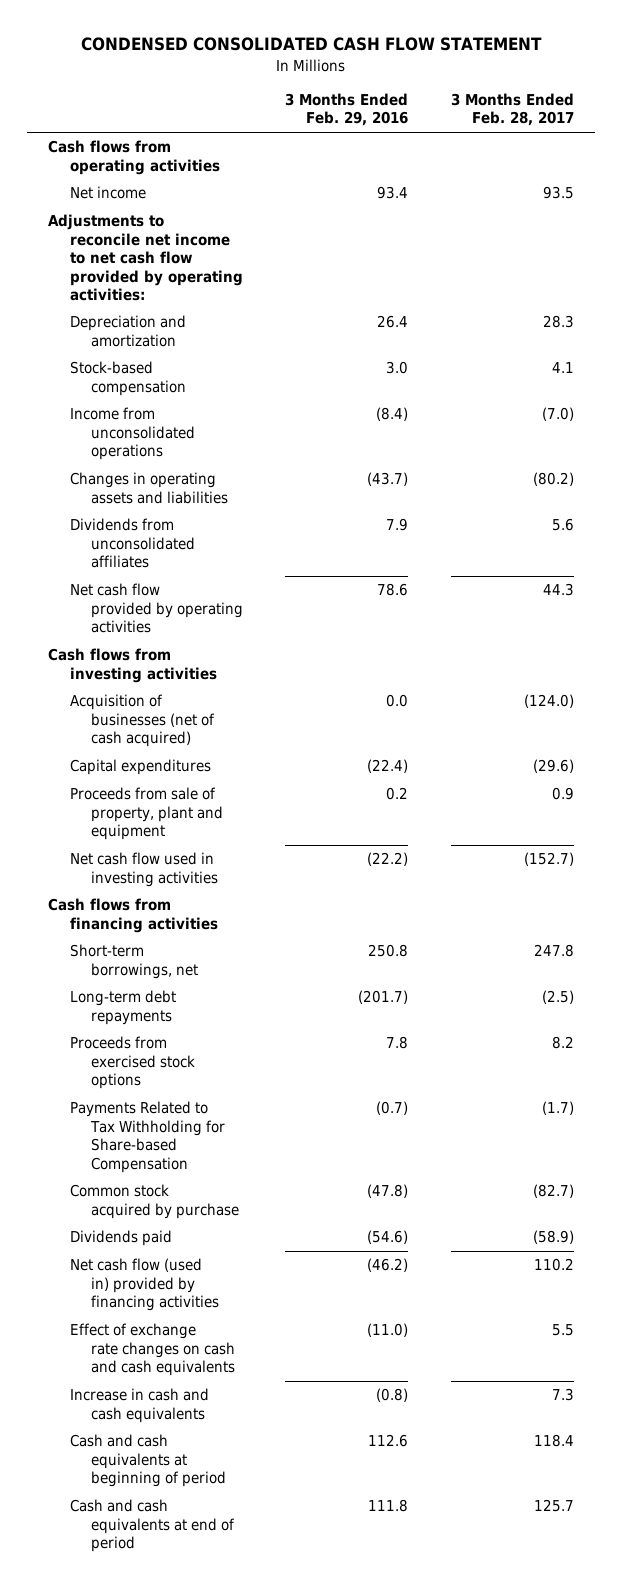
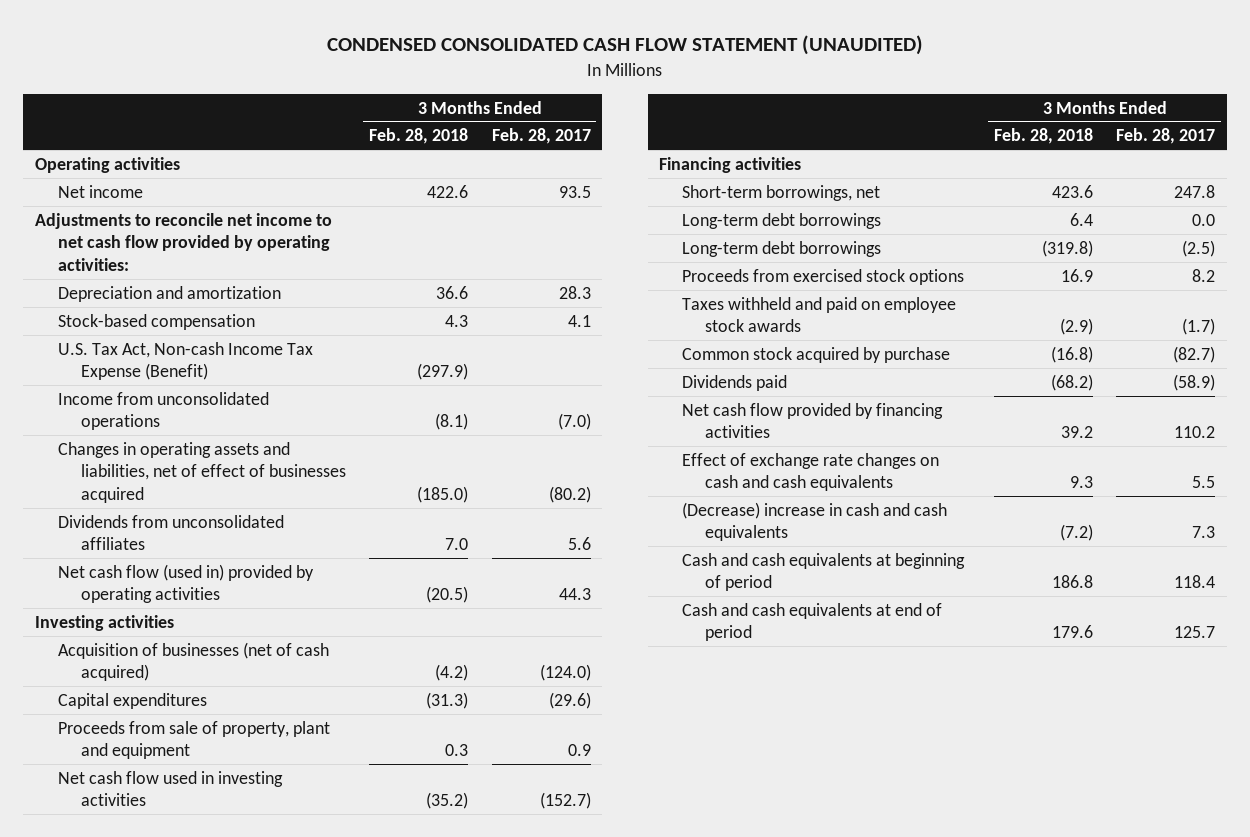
[80,37,542,52] CONDENSED CONSOLIDATED CASH FLOW STATEMENT -> [326,35,923,56] CONDENSED CONSOLIDATED CASH FLOW STATEMENT (UNAUDITED)
[285,93,409,127] 3 Months Ended Feb. 29, 2016 -> none
none -> [369,128,469,145] Feb. 28, 2018
[48,140,220,175] Cash flows from operating activities -> [34,156,180,173] Operating activities
none -> [57,341,313,381] U.S. Tax Act, Non-cash Income Tax Expense (Benefit)
[69,472,229,504] Changes in operating assets and liabilities -> [57,441,346,504] Changes in operating assets and liabilities, net of effect of businesses acquired
[69,583,244,634] Net cash flow provided by operating activities -> [57,563,314,604] Net cash flow (used in) provided by operating activities
[48,648,217,683] Cash flows from investing activities -> [34,614,174,631] Investing activities
[48,898,218,933] Cash flows from financing activities -> [659,156,802,173] Financing activities
none -> [682,212,882,229] Long-term debt borrowings
[69,990,176,1025] Long-term debt repayments -> [682,240,882,257] Long-term debt borrowings
[69,1101,226,1173] Payments Related to Tax Withholding for Share-based Compensation -> [682,296,957,333] Taxes withheld and paid on employee stock awards
[69,1258,220,1312] Net cash flow (used in) provided by financing activities -> [682,402,944,439] Net cash flow provided by financing activities
[69,1388,209,1423] Increase in cash and cash equivalents -> [682,501,948,542] (Decrease) increase in cash and cash equivalents

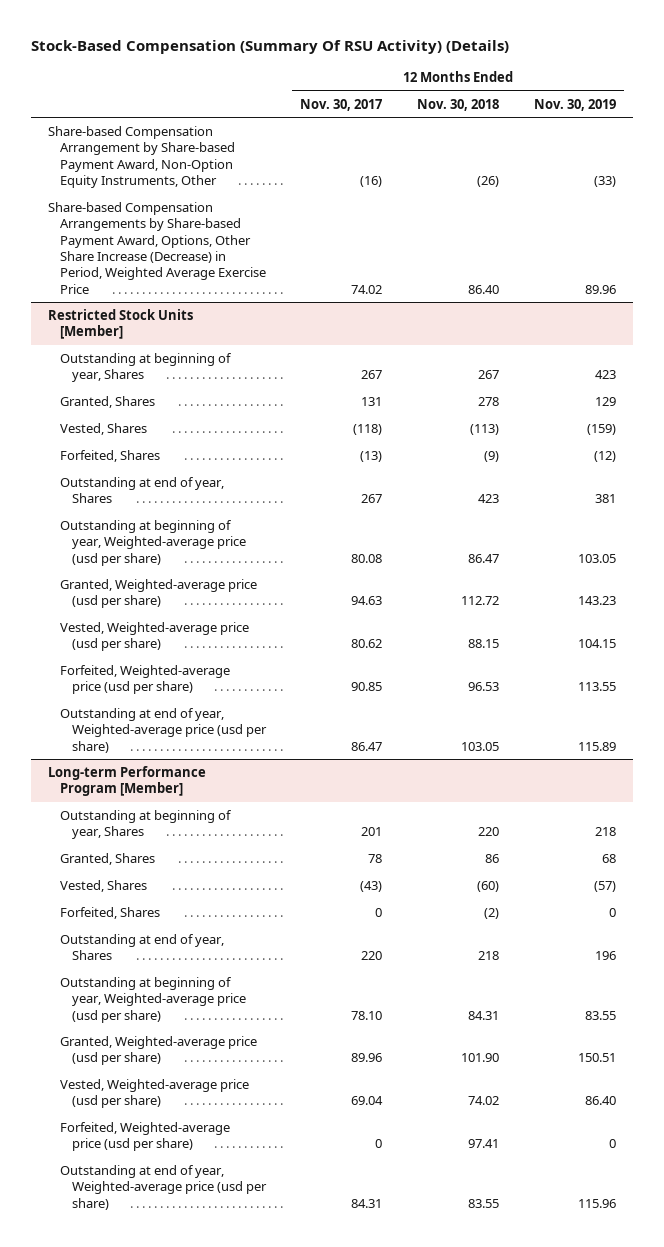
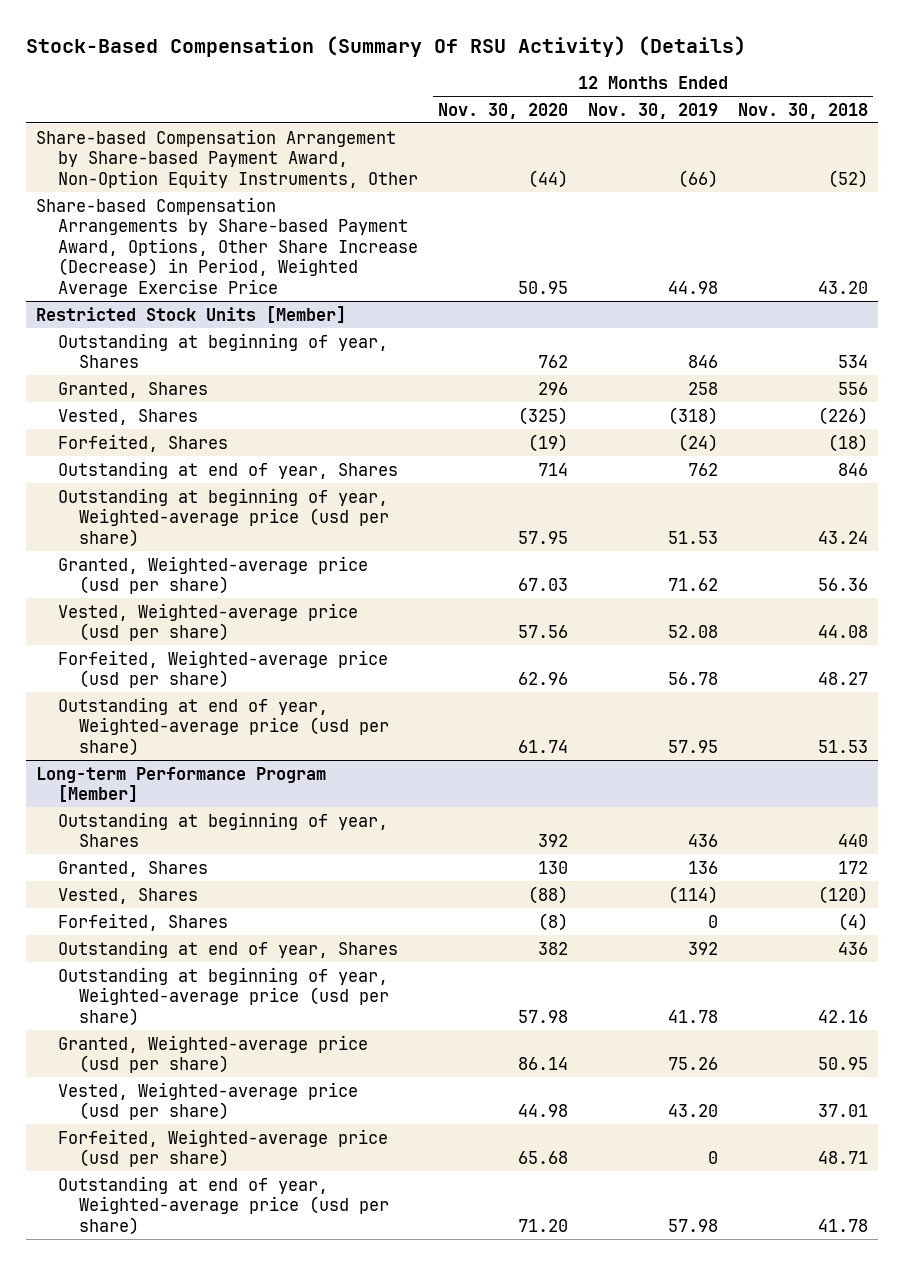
[300,98,383,111] Nov. 30, 2017 -> none
none -> [437,102,568,119] Nov. 30, 2020
[476,176,499,188] (26) -> [827,169,868,188] (52)
[593,176,616,188] (33) -> [677,169,718,188] (66)
[467,284,499,294] 86.40 -> [817,280,868,294] 43.20
[584,284,616,294] 89.96 -> [667,280,718,294] 44.98
[477,370,499,380] 267 -> [837,355,868,369] 534
[594,370,616,380] 423 -> [687,355,718,369] 846
[477,397,499,407] 278 -> [837,381,868,395] 556
[594,397,616,407] 129 -> [687,381,718,395] 258
[469,424,499,436] (113) -> [817,406,868,425] (226)
[586,424,616,436] (159) -> [667,406,718,425] (318)
[483,451,499,463] (9) -> [827,433,868,452] (18)
[593,451,616,463] (12) -> [677,433,718,452] (24)
[477,494,499,504] 423 -> [837,462,868,476] 846
[594,494,616,504] 381 -> [687,462,718,476] 762
[467,553,499,563] 86.47 -> [817,530,868,544] 43.24
[577,553,616,563] 103.05 -> [667,530,718,544] 51.53
[460,596,499,606] 112.72 -> [817,578,868,592] 56.36
[577,596,616,606] 143.23 -> [667,578,718,592] 71.62
[467,639,499,649] 88.15 -> [817,625,868,639] 44.08
[577,639,616,649] 104.15 -> [667,625,718,639] 52.08
[467,682,499,692] 96.53 -> [817,672,868,686] 48.27
[577,682,616,692] 113.55 -> [667,672,718,686] 56.78
[460,741,499,751] 103.05 -> [817,739,868,753] 51.53
[577,741,616,751] 115.89 -> [667,739,718,753] 57.95
[477,827,499,837] 220 -> [837,834,868,848] 440
[594,827,616,837] 218 -> [687,834,718,848] 436
[484,854,499,864] 86 -> [837,860,868,874] 172
[601,854,616,864] 68 -> [687,860,718,874] 136
[476,881,499,893] (60) -> [817,885,868,904] (120)
[593,881,616,893] (57) -> [667,885,718,904] (114)
[483,908,499,920] (2) -> [837,912,868,931] (4)
[477,951,499,961] 218 -> [837,941,868,955] 436
[594,951,616,961] 196 -> [687,941,718,955] 392
[467,1010,499,1020] 84.31 -> [817,1009,868,1023] 42.16
[584,1010,616,1020] 83.55 -> [667,1009,718,1023] 41.78
[460,1053,499,1063] 101.90 -> [817,1057,868,1071] 50.95
[577,1053,616,1063] 150.51 -> [667,1057,718,1071] 75.26
[467,1096,499,1106] 74.02 -> [817,1104,868,1118] 37.01
[584,1096,616,1106] 86.40 -> [667,1104,718,1118] 43.20
[467,1139,499,1149] 97.41 -> [817,1151,868,1165] 48.71
[467,1198,499,1208] 83.55 -> [817,1218,868,1232] 41.78
[577,1198,616,1208] 115.96 -> [667,1218,718,1232] 57.98

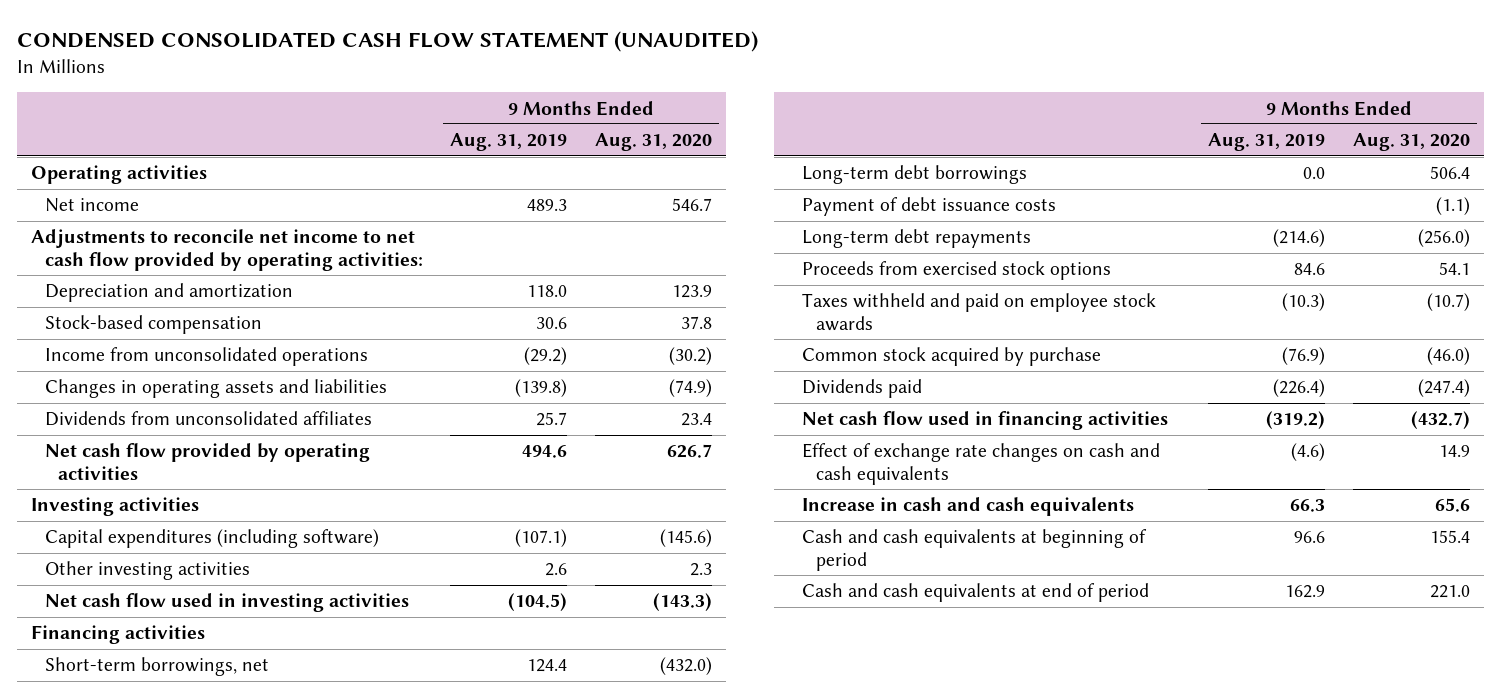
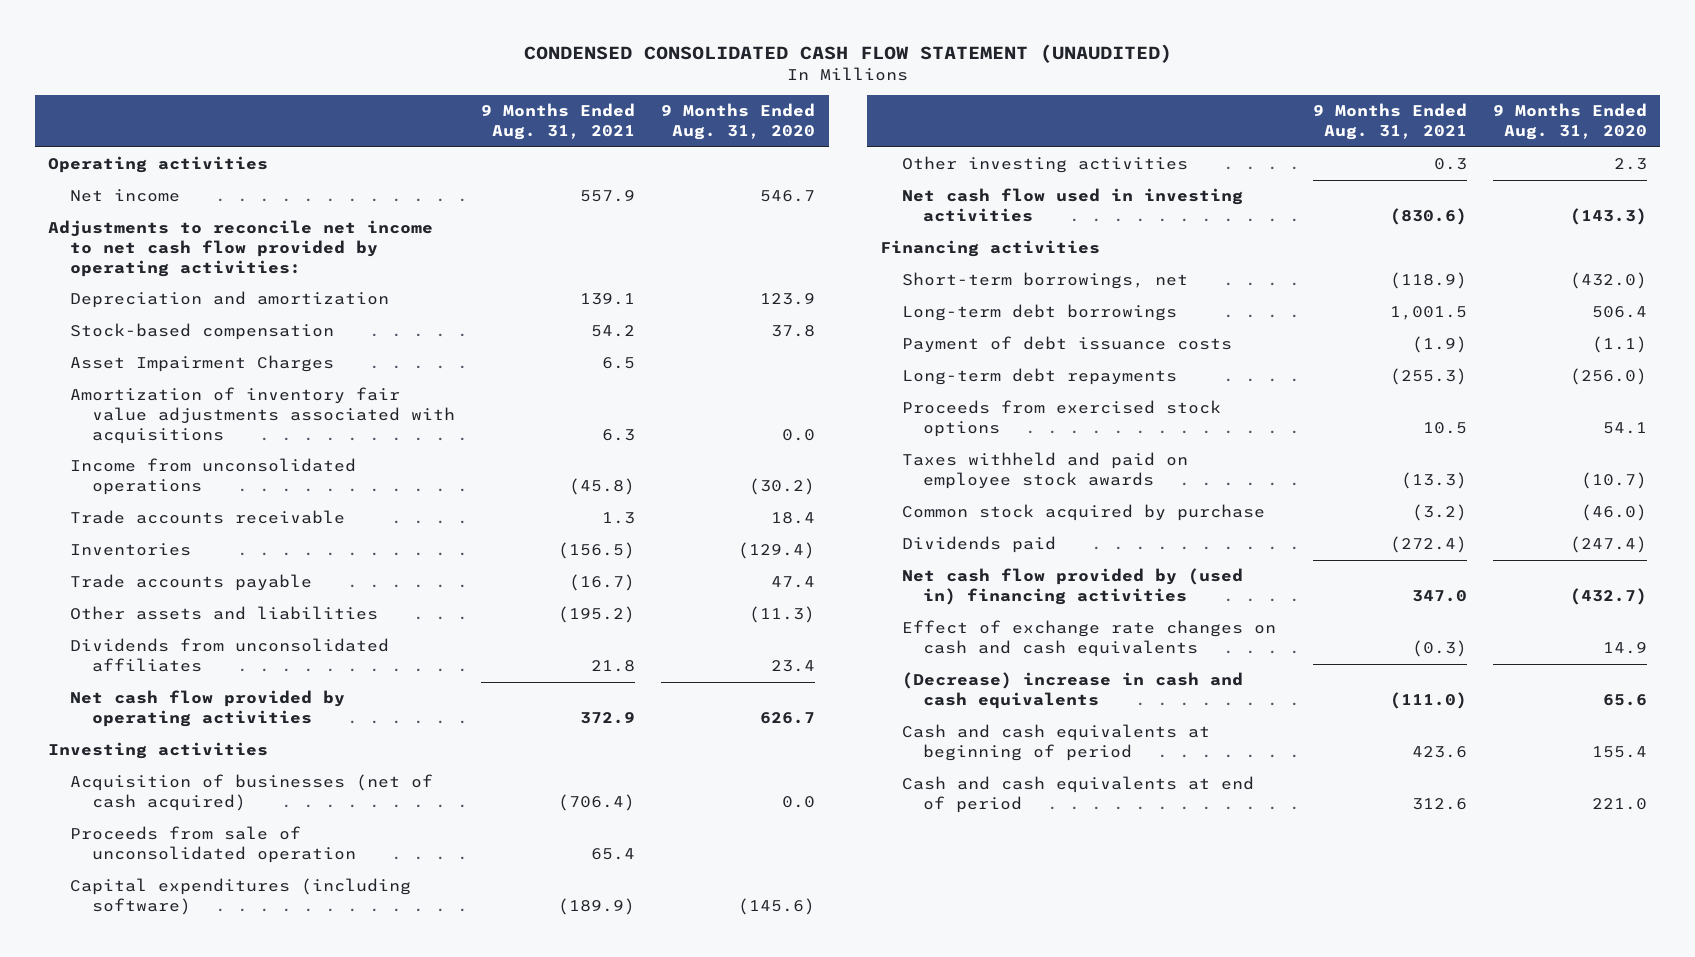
[450,133,568,152] Aug. 31, 2019 -> none
none -> [481,103,636,140] 9 Months Ended Aug. 31, 2021
none -> [69,355,334,373] Asset Impairment Charges
none -> [69,387,455,444] Amortization of inventory fair value adjustments associated with acquisitions
[44,379,387,399] Changes in operating assets and liabilities -> none
none -> [69,510,345,525] Trade accounts receivable
none -> [69,543,191,557] Inventories
none -> [69,574,312,592] Trade accounts payable
none -> [69,606,378,621] Other assets and liabilities
none -> [69,774,433,812] Acquisition of businesses (net of cash acquired)
none -> [69,826,356,864] Proceeds from sale of unconsolidated operation
[802,411,1169,431] Net cash flow used in financing activities -> [901,568,1243,606] Net cash flow provided by (used in) financing activities
[802,497,1135,517] Increase in cash and cash equivalents -> [901,672,1243,710] (Decrease) increase in cash and cash equivalents

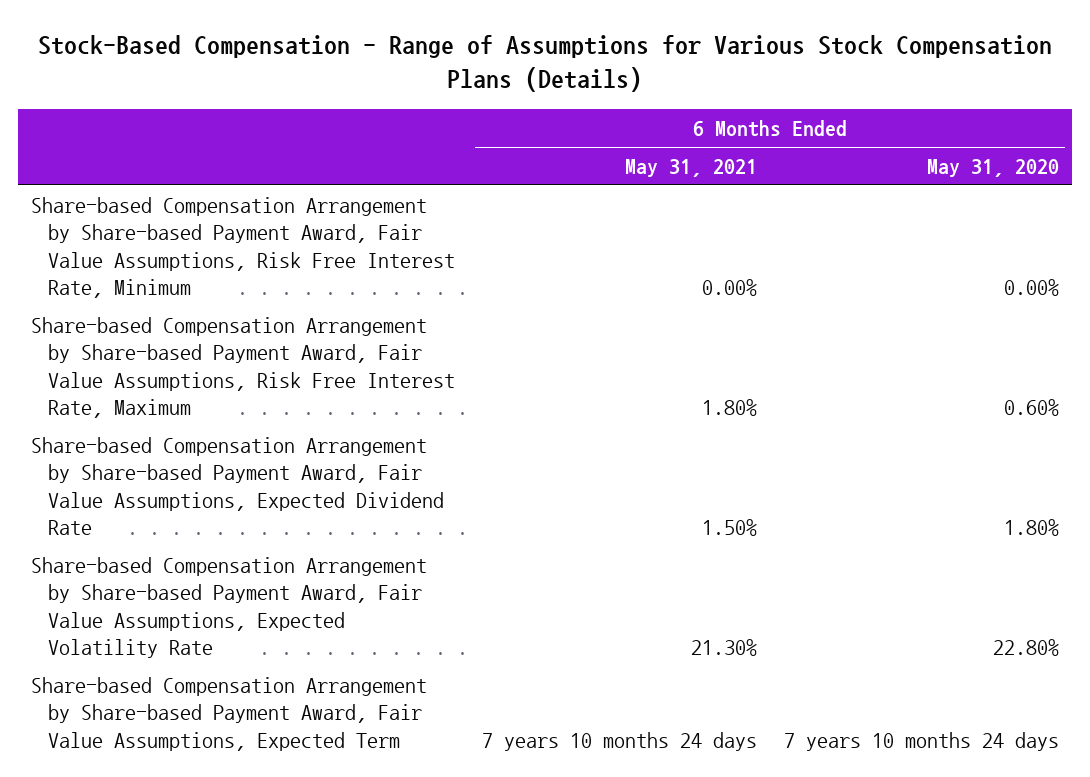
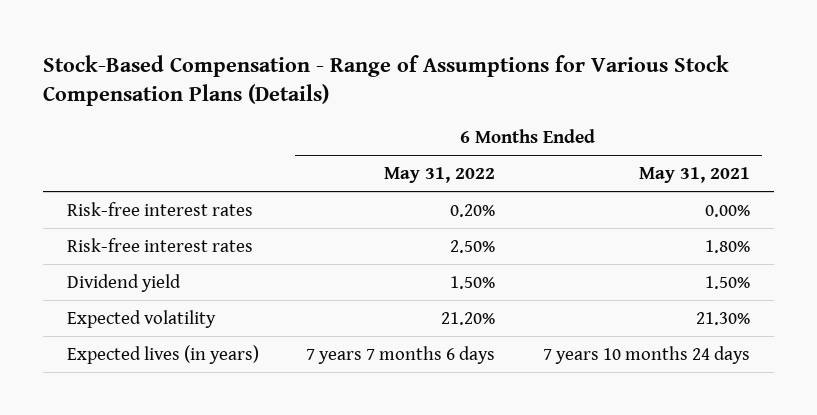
[926,159,1059,178] May 31, 2020 -> none
none -> [384,167,496,184] May 31, 2022
[31,197,455,299] Share-based Compensation Arrangement by Share-based Payment Award, Fair Value Assumptions, Risk Free Interest Rate, Minimum -> [66,201,253,216] Risk-free interest rates
[31,317,455,419] Share-based Compensation Arrangement by Share-based Payment Award, Fair Value Assumptions, Risk Free Interest Rate, Maximum -> [66,237,253,252] Risk-free interest rates
[31,437,444,536] Share-based Compensation Arrangement by Share-based Payment Award, Fair Value Assumptions, Expected Dividend Rate -> [66,273,181,292] Dividend yield
[31,557,428,659] Share-based Compensation Arrangement by Share-based Payment Award, Fair Value Assumptions, Expected Volatility Rate -> [66,309,216,328] Expected volatility
[31,677,428,751] Share-based Compensation Arrangement by Share-based Payment Award, Fair Value Assumptions, Expected Term -> [66,344,259,364] Expected lives (in years)

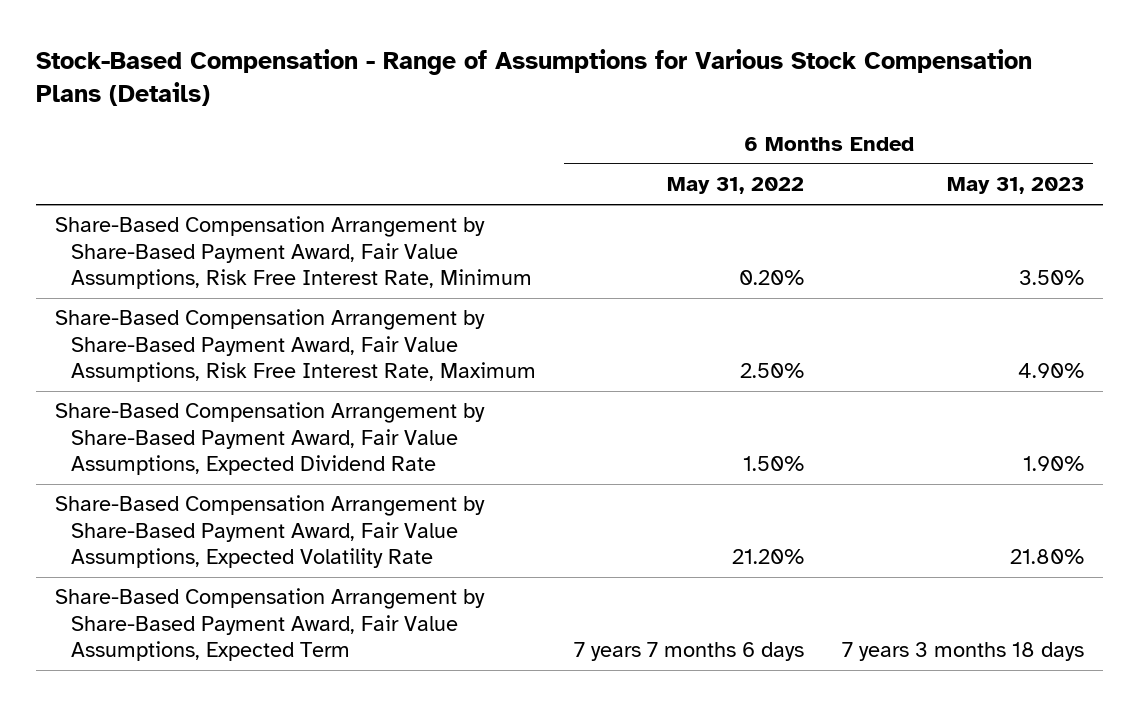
[638,167,750,184] May 31, 2021 -> none
none -> [946,177,1084,195] May 31, 2023
[66,201,253,216] Risk-free interest rates -> [55,216,532,290] Share-Based Compensation Arrangement by Share-Based Payment Award, Fair Value Assumptions, Risk Free Interest Rate, Minimum
[66,237,253,252] Risk-free interest rates -> [55,309,536,383] Share-Based Compensation Arrangement by Share-Based Payment Award, Fair Value Assumptions, Risk Free Interest Rate, Maximum
[66,273,181,292] Dividend yield -> [55,402,486,476] Share-Based Compensation Arrangement by Share-Based Payment Award, Fair Value Assumptions, Expected Dividend Rate
[66,309,216,328] Expected volatility -> [55,495,486,569] Share-Based Compensation Arrangement by Share-Based Payment Award, Fair Value Assumptions, Expected Volatility Rate
[66,344,259,364] Expected lives (in years) -> [55,588,486,662] Share-Based Compensation Arrangement by Share-Based Payment Award, Fair Value Assumptions, Expected Term

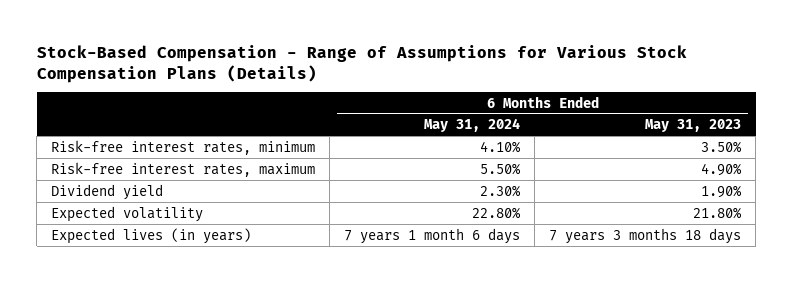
[666,177,804,195] May 31, 2022 -> none
none -> [424,118,521,133] May 31, 2024
[55,216,532,290] Share-Based Compensation Arrangement by Share-Based Payment Award, Fair Value Assumptions, Risk Free Interest Rate, Minimum -> [51,139,316,155] Risk-free interest rates, minimum
[55,309,536,383] Share-Based Compensation Arrangement by Share-Based Payment Award, Fair Value Assumptions, Risk Free Interest Rate, Maximum -> [51,161,316,177] Risk-free interest rates, maximum
[55,402,486,476] Share-Based Compensation Arrangement by Share-Based Payment Award, Fair Value Assumptions, Expected Dividend Rate -> [51,183,164,200] Dividend yield
[55,495,486,569] Share-Based Compensation Arrangement by Share-Based Payment Award, Fair Value Assumptions, Expected Volatility Rate -> [51,205,204,222] Expected volatility
[55,588,486,662] Share-Based Compensation Arrangement by Share-Based Payment Award, Fair Value Assumptions, Expected Term -> [51,227,252,244] Expected lives (in years)

